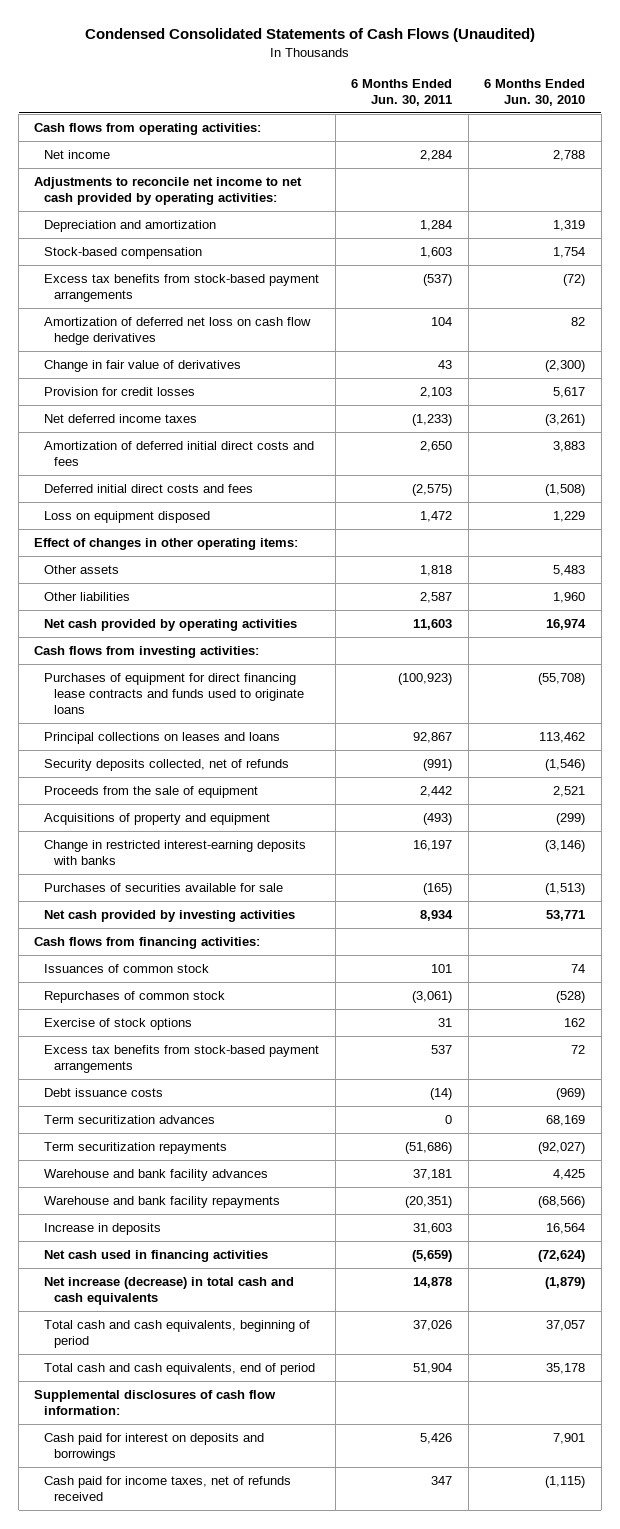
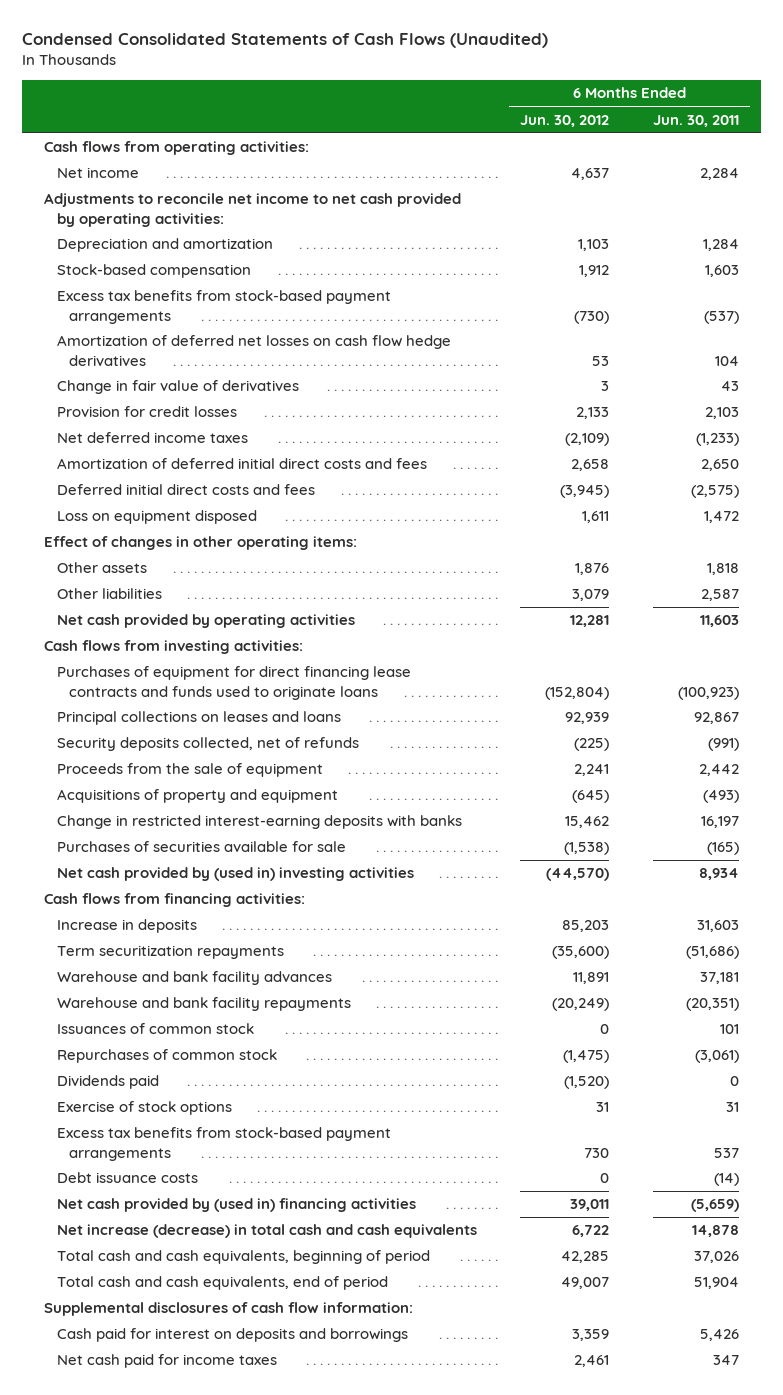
[484,78,586,106] 6 Months Ended Jun. 30, 2010 -> none
none -> [520,114,610,127] Jun. 30, 2012
[44,316,312,345] Amortization of deferred net loss on cash flow hedge derivatives -> [56,335,451,366] Amortization of deferred net losses on cash flow hedge derivatives
[44,909,296,922] Net cash provided by investing activities -> [56,867,414,882] Net cash provided by (used in) investing activities
[44,1222,162,1235] Increase in deposits -> [56,919,197,934] Increase in deposits
[44,1141,228,1154] Term securitization repayments -> [56,945,284,960] Term securitization repayments
[44,1168,269,1181] Warehouse and bank facility advances -> [56,971,332,986] Warehouse and bank facility advances
[44,1195,281,1208] Warehouse and bank facility repayments -> [56,997,351,1012] Warehouse and bank facility repayments
none -> [56,1075,159,1090] Dividends paid
[44,1114,216,1124] Term securitization advances -> none
[44,1249,269,1262] Net cash used in financing activities -> [56,1198,416,1213] Net cash provided by (used in) financing activities
[44,1475,292,1501] Cash paid for income taxes, net of refunds received -> [56,1354,277,1369] Net cash paid for income taxes

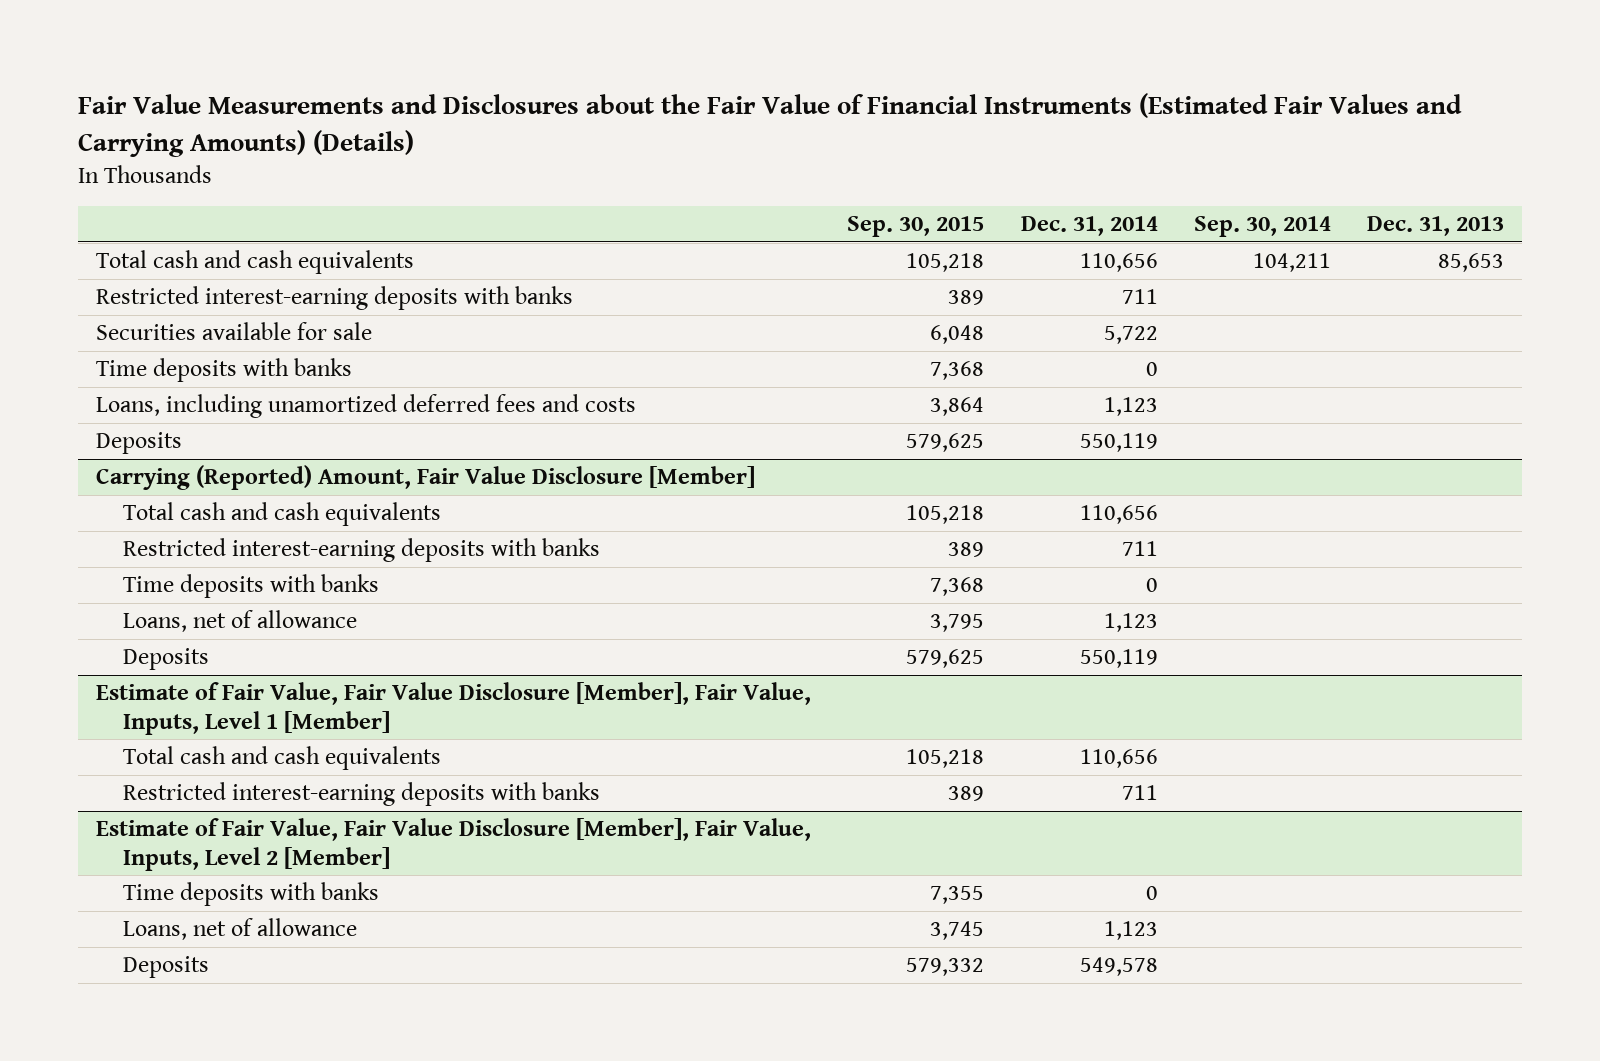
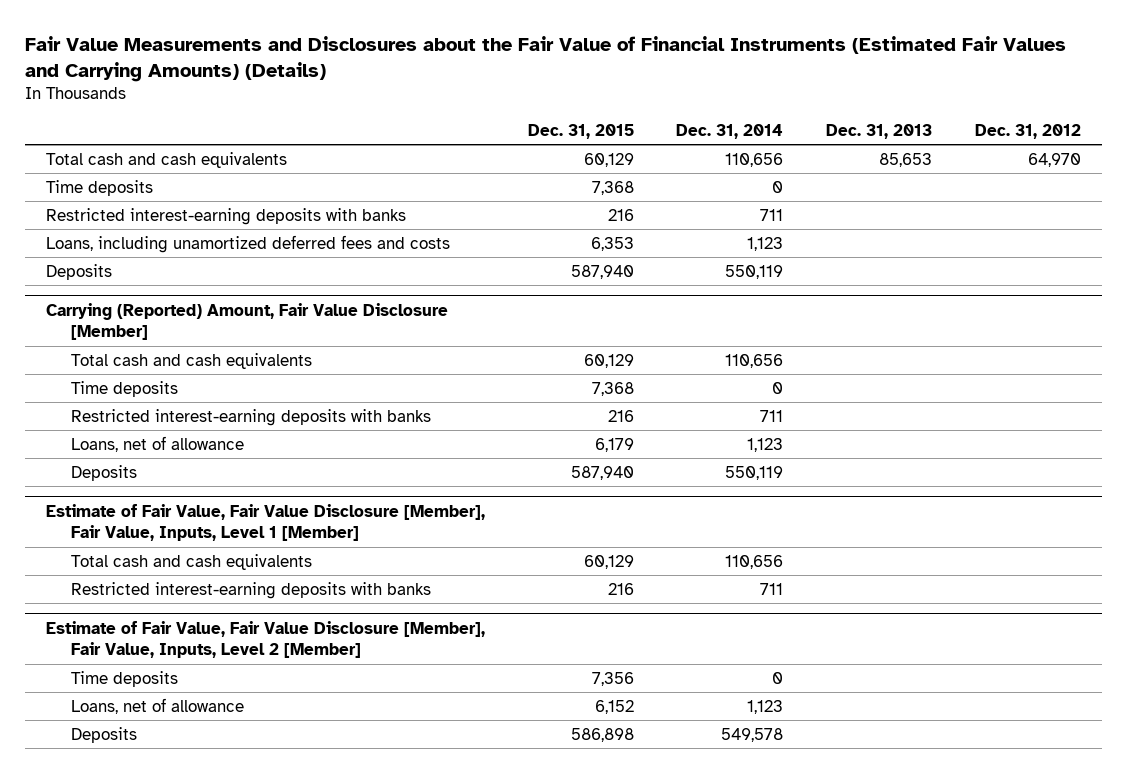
[847,216,985,238] Sep. 30, 2015 -> none
[1193,216,1331,238] Sep. 30, 2014 -> none
none -> [527,123,634,139] Dec. 31, 2015
none -> [974,123,1081,139] Dec. 31, 2012
none -> [46,179,154,196] Time deposits
[95,322,372,341] Securities available for sale -> none
[95,358,352,383] Time deposits with banks -> none
none -> [70,380,178,397] Time deposits
[122,574,379,599] Time deposits with banks -> none
[122,882,379,907] Time deposits with banks -> [70,670,178,687] Time deposits

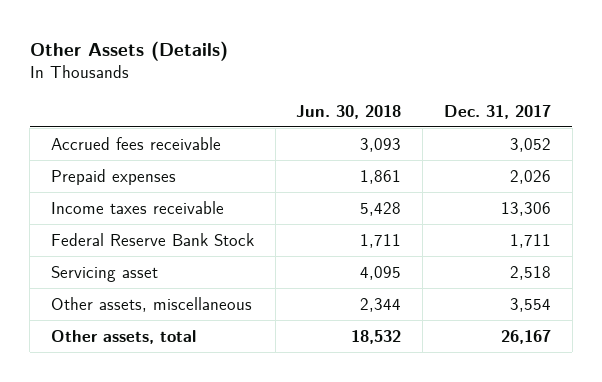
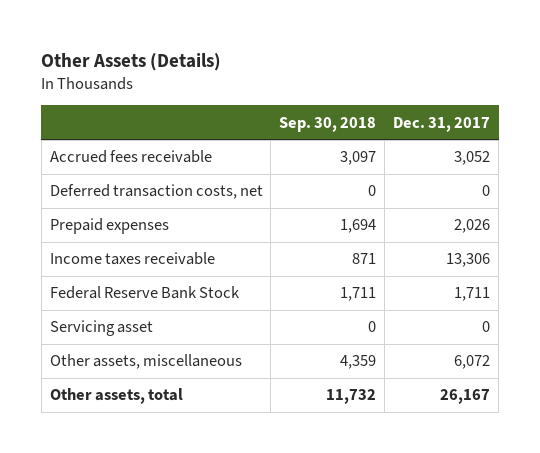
[296,104,402,119] Jun. 30, 2018 -> none
none -> [279,116,377,132] Sep. 30, 2018
none -> [49,184,263,200] Deferred transaction costs, net
[509,265,551,280] 2,518 -> [482,321,491,333] 0
[509,297,551,312] 3,554 -> [454,355,491,370] 6,072

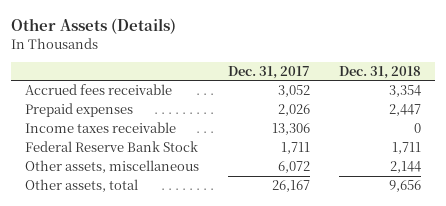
[279,116,377,132] Sep. 30, 2018 -> none
none -> [339,65,422,79] Dec. 31, 2018
[49,184,263,200] Deferred transaction costs, net -> none
[49,320,153,337] Servicing asset -> none

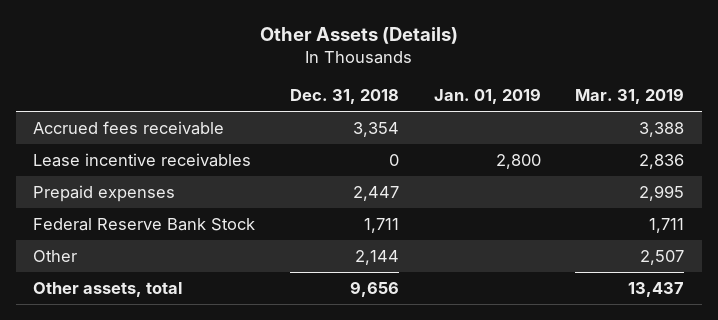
[228,65,311,79] Dec. 31, 2017 -> none
none -> [433,88,541,105] Jan. 01, 2019
none -> [575,88,685,105] Mar. 31, 2019
none -> [33,152,252,167] Lease incentive receivables
[25,122,177,134] Income taxes receivable -> none
[25,160,200,174] Other assets, miscellaneous -> [33,249,78,262] Other

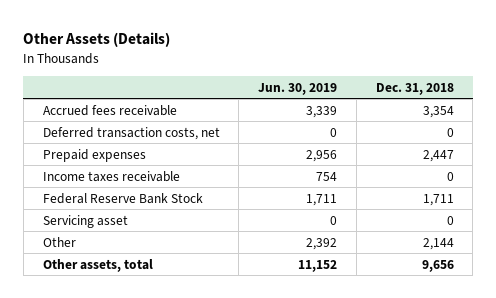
[433,88,541,105] Jan. 01, 2019 -> none
[575,88,685,105] Mar. 31, 2019 -> none
none -> [258,82,338,95] Jun. 30, 2019
[33,152,252,167] Lease incentive receivables -> none
none -> [42,126,220,140] Deferred transaction costs, net
none -> [42,170,180,182] Income taxes receivable
none -> [42,214,128,228] Servicing asset

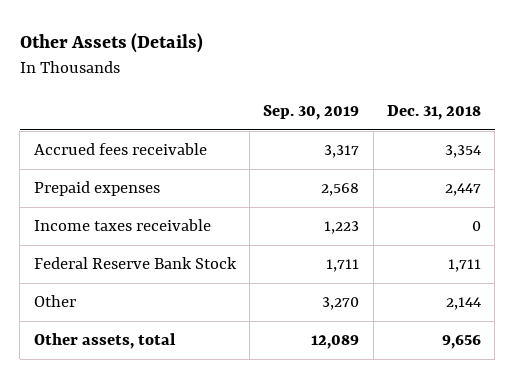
[258,82,338,95] Jun. 30, 2019 -> none
none -> [263,104,360,120] Sep. 30, 2019
[42,126,220,140] Deferred transaction costs, net -> none
[42,214,128,228] Servicing asset -> none

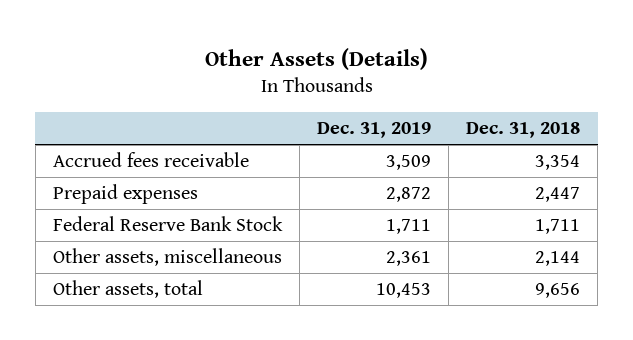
[263,104,360,120] Sep. 30, 2019 -> none
none -> [317,122,432,139] Dec. 31, 2019
[33,219,211,232] Income taxes receivable -> none
[33,295,76,308] Other -> [52,248,282,267] Other assets, miscellaneous

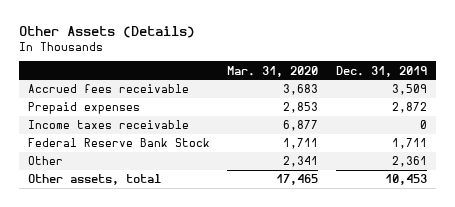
[466,122,581,139] Dec. 31, 2018 -> none
none -> [227,65,319,77] Mar. 31, 2020
none -> [28,120,190,130] Income taxes receivable
[52,248,282,267] Other assets, miscellaneous -> [28,156,64,166] Other

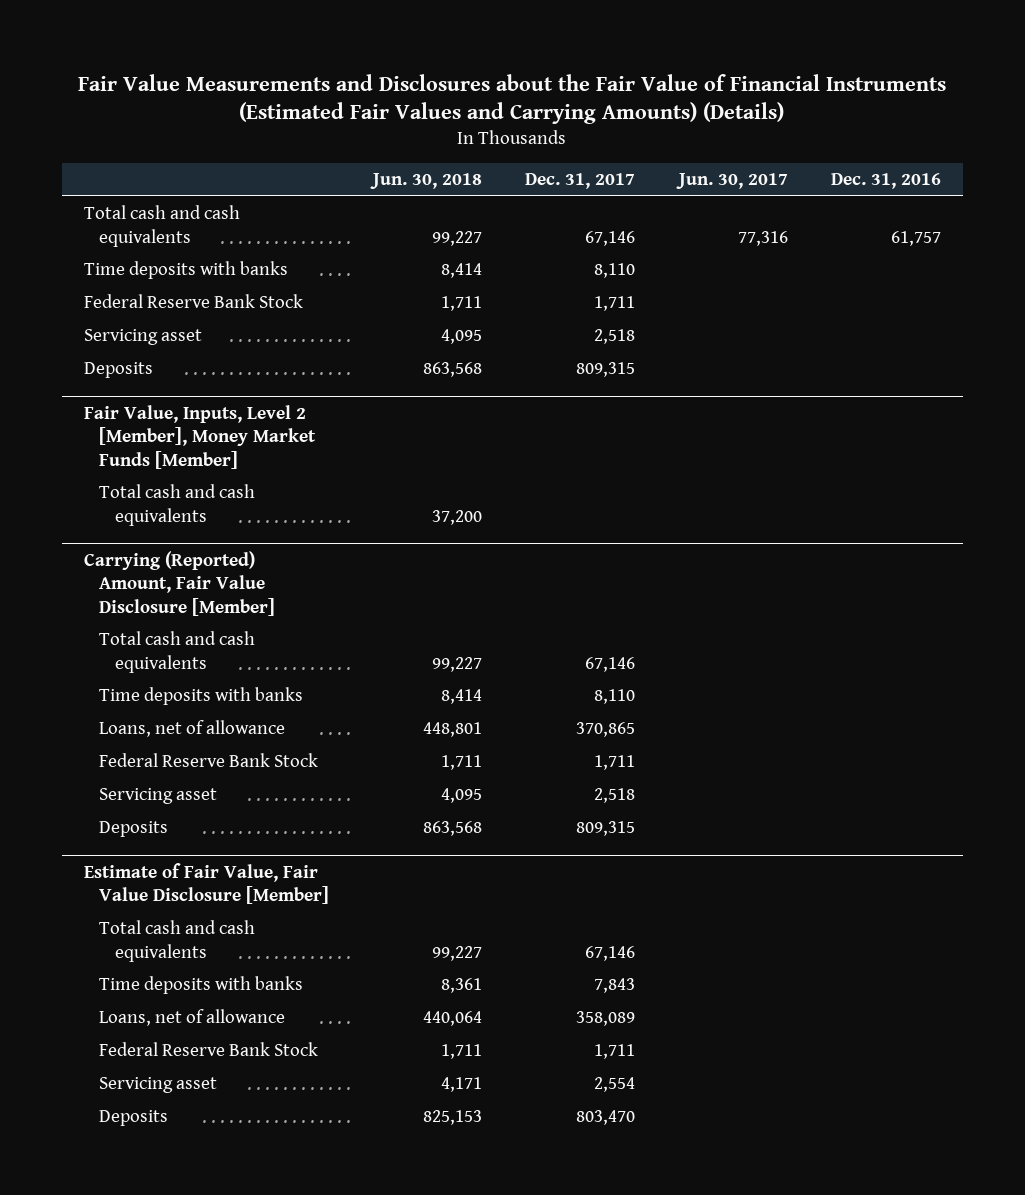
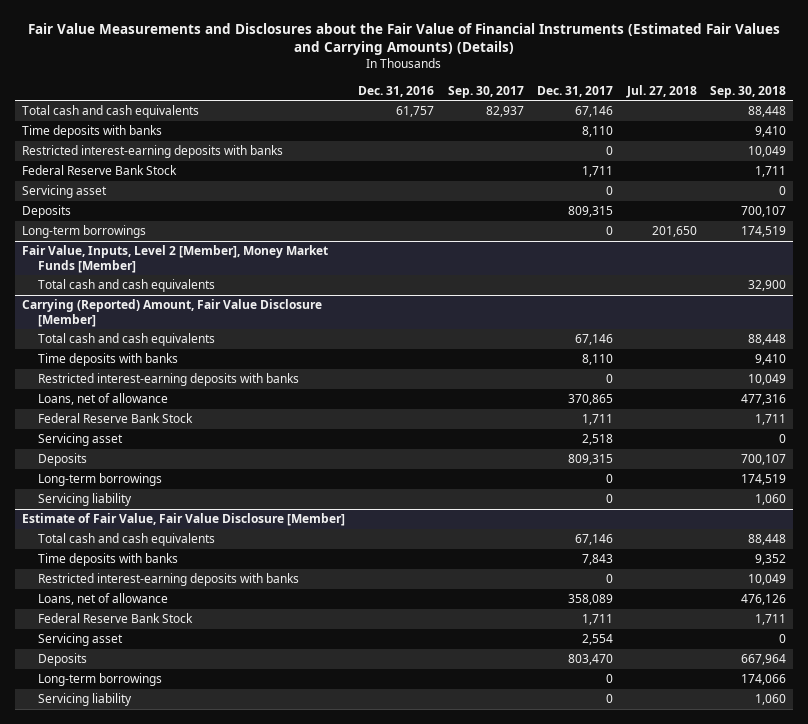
[369,172,482,189] Jun. 30, 2018 -> none
[675,172,788,189] Jun. 30, 2017 -> none
none -> [447,85,524,98] Sep. 30, 2017
none -> [625,84,697,98] Jul. 27, 2018
none -> [710,85,787,98] Sep. 30, 2018
none -> [21,145,283,159] Restricted interest-earning deposits with banks
[594,329,636,345] 2,518 -> [606,186,614,196] 0
none -> [21,225,146,239] Long-term borrowings
none -> [37,373,299,387] Restricted interest-earning deposits with banks
none -> [37,473,162,487] Long-term borrowings
none -> [37,493,132,507] Servicing liability
none -> [37,573,299,587] Restricted interest-earning deposits with banks
none -> [37,673,162,687] Long-term borrowings
none -> [37,693,132,707] Servicing liability

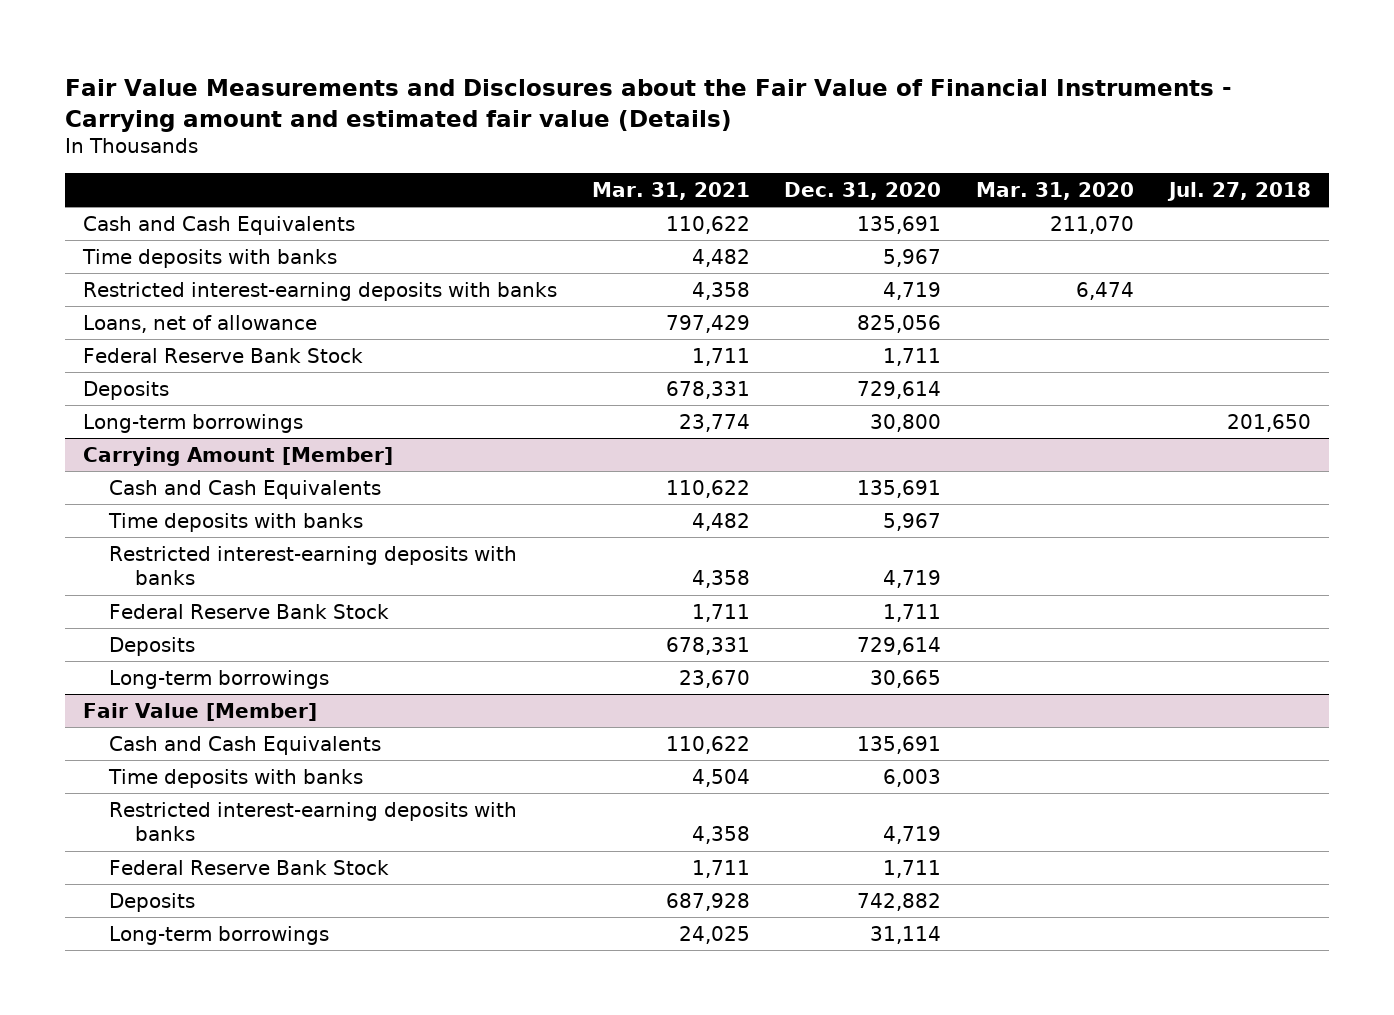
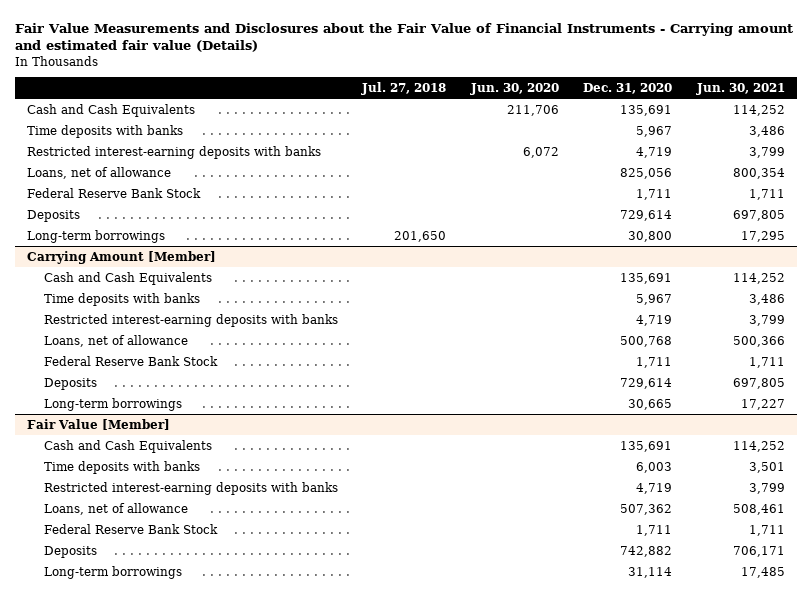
[591,181,750,200] Mar. 31, 2021 -> none
[976,181,1135,200] Mar. 31, 2020 -> none
none -> [469,82,559,95] Jun. 30, 2020
none -> [695,82,785,95] Jun. 30, 2021
none -> [43,334,188,347] Loans, net of allowance
none -> [43,502,188,515] Loans, net of allowance

